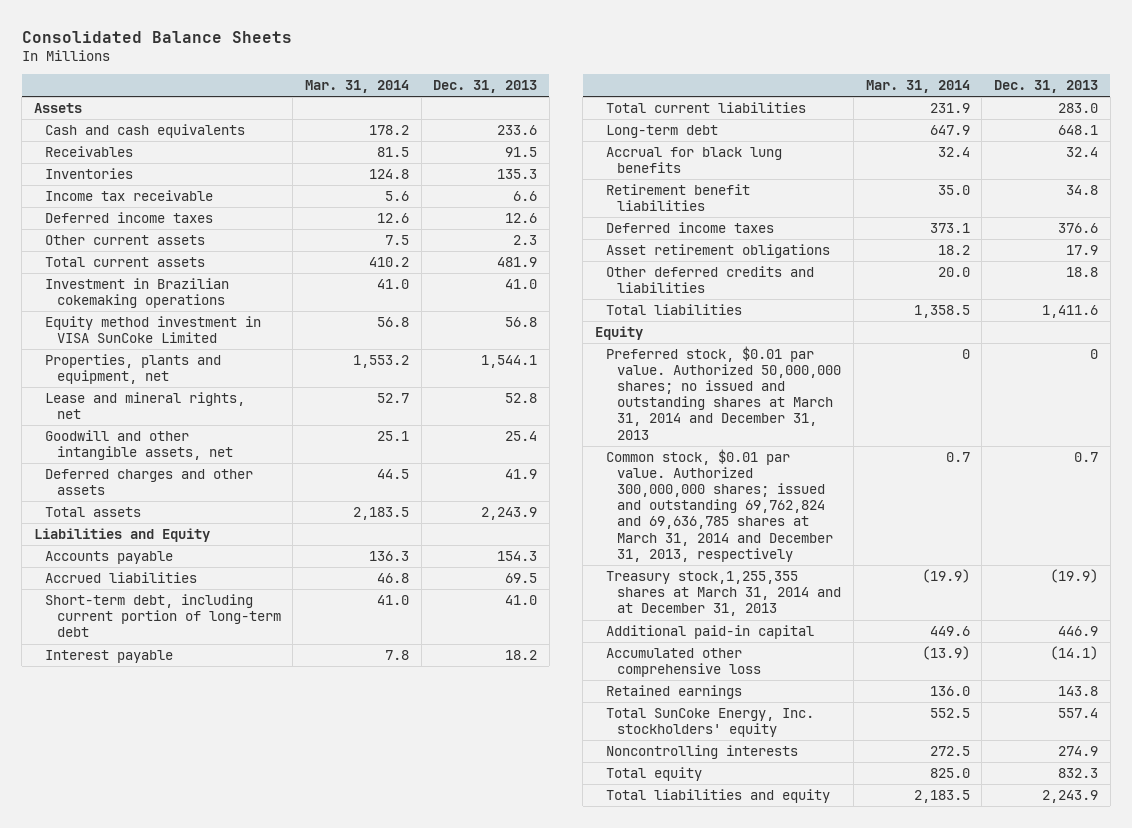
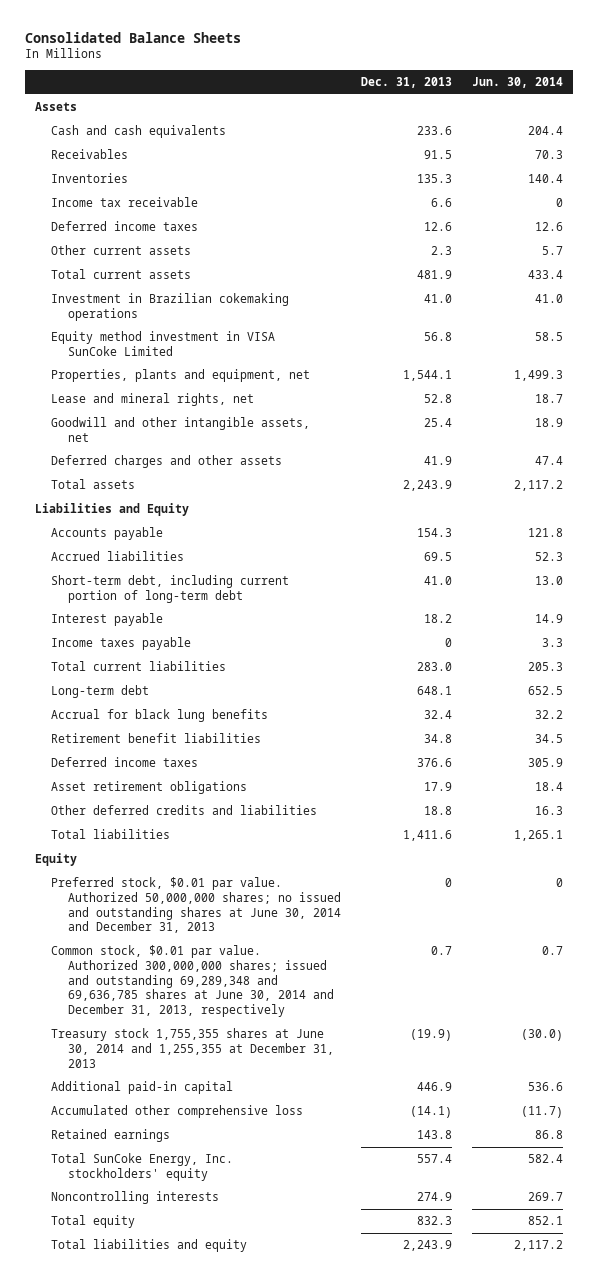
[304,79,409,93] Mar. 31, 2014 -> none
none -> [471,77,563,89] Jun. 30, 2014
none -> [51,636,192,650] Income taxes payable
[606,346,842,440] Preferred stock, $0.01 par value. Authorized 50,000,000 shares; no issued and outstanding shares at March 31, 2014 and December 31, 2013 -> [51,876,341,934] Preferred stock, $0.01 par value. Authorized 50,000,000 shares; no issued and outstanding shares at June 30, 2014 and December 31, 2013
[606,449,834,562] Common stock, $0.01 par value. Authorized 300,000,000 shares; issued and outstanding 69,762,824 and 69,636,785 shares at March 31, 2014 and December 31, 2013, respectively -> [51,944,334,1018] Common stock, $0.01 par value. Authorized 300,000,000 shares; issued and outstanding 69,289,348 and 69,636,785 shares at June 30, 2014 and December 31, 2013, respectively
[606,571,842,617] Treasury stock,1,255,355 shares at March 31, 2014 and at December 31, 2013 -> [51,1027,334,1068] Treasury stock 1,755,355 shares at June 30, 2014 and 1,255,355 at December 31, 2013

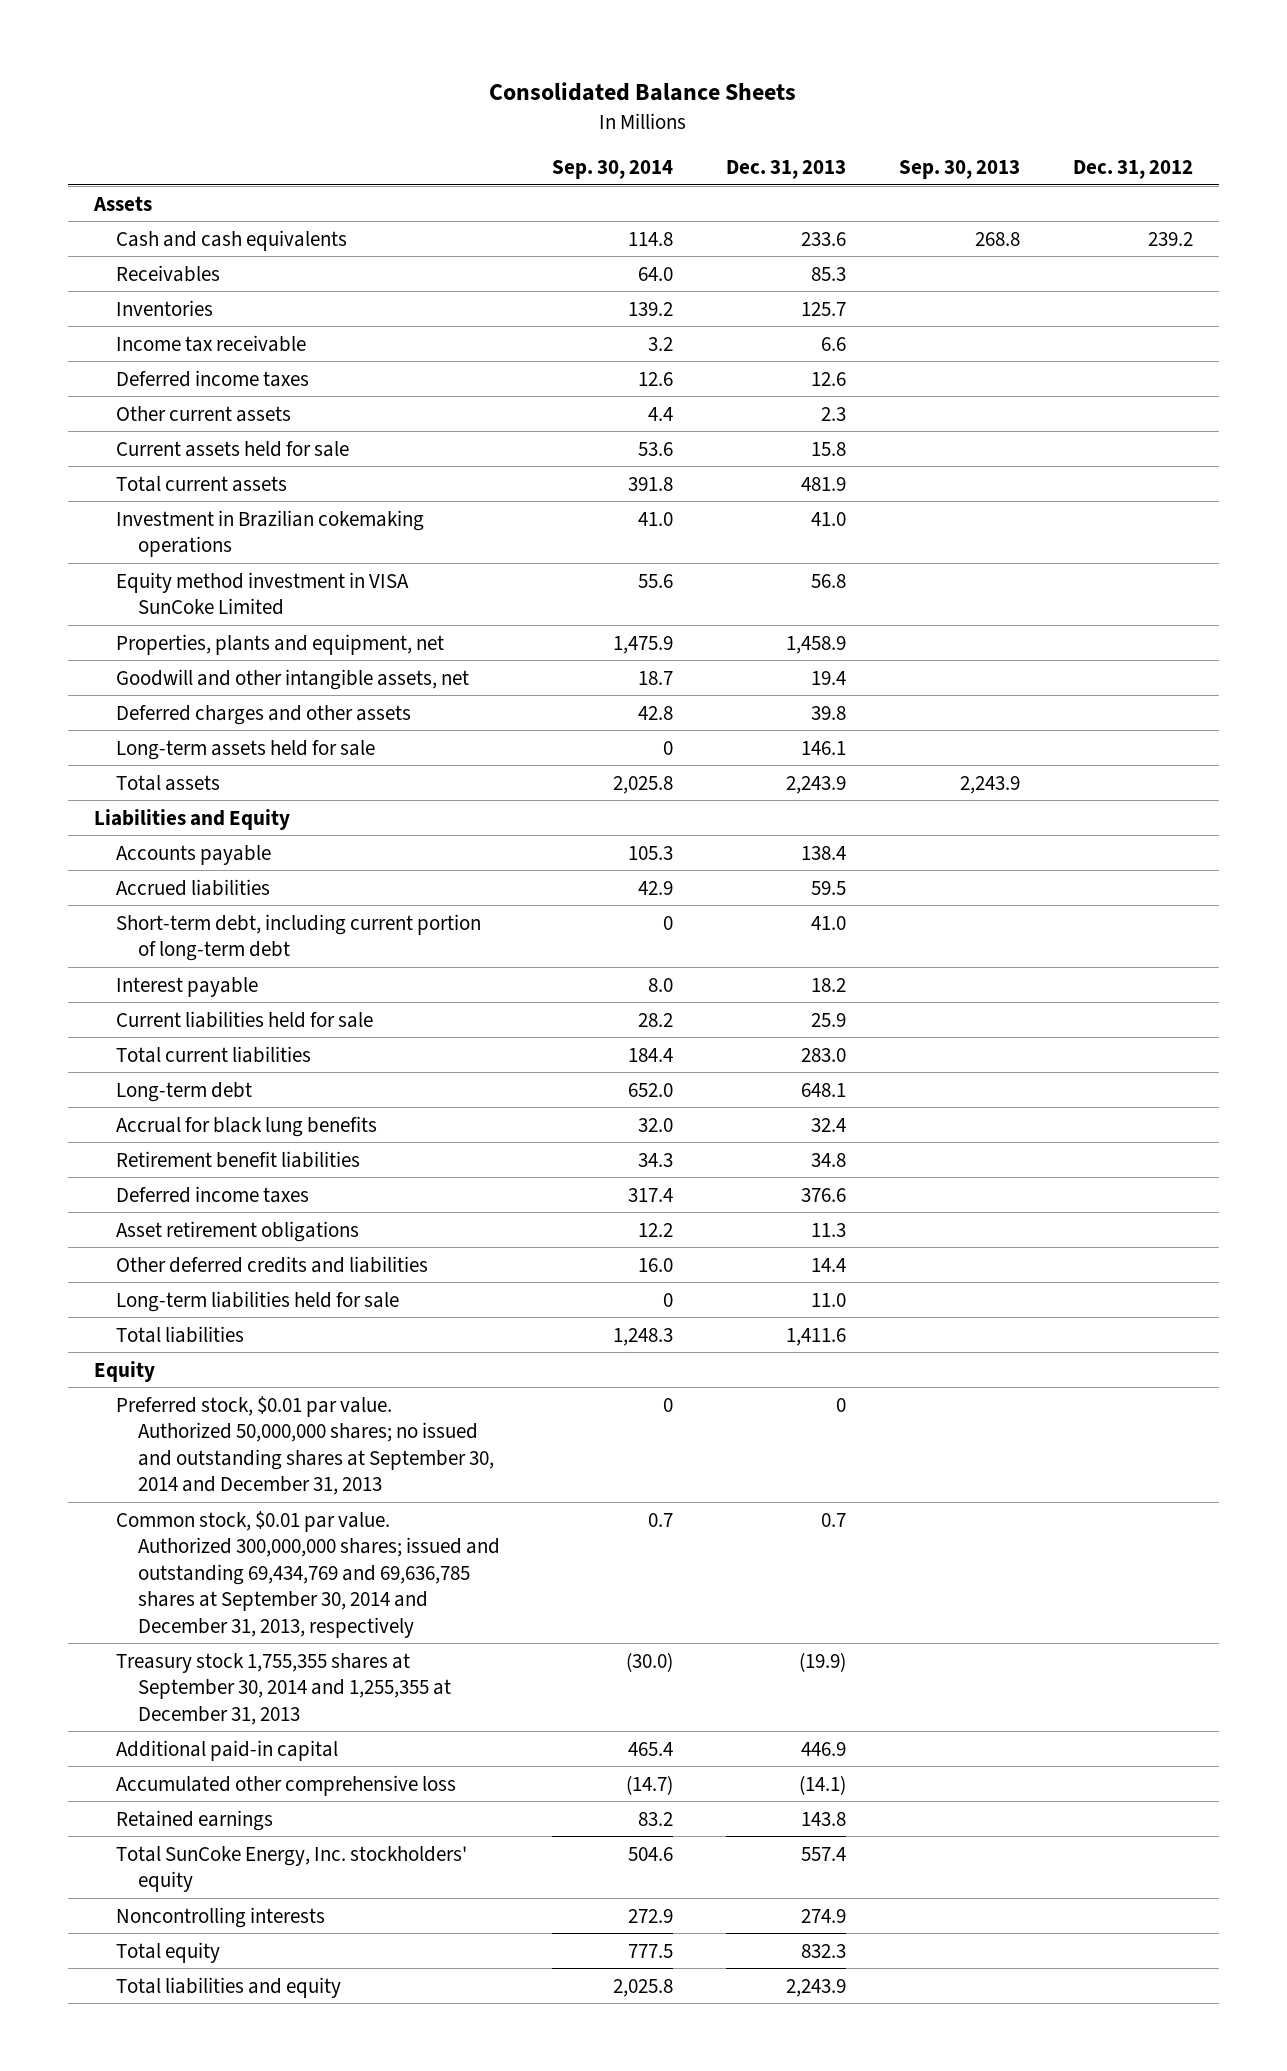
[471,77,563,89] Jun. 30, 2014 -> none
none -> [552,160,674,180] Sep. 30, 2014
none -> [898,160,1020,180] Sep. 30, 2013
none -> [1072,160,1193,180] Dec. 31, 2012
[423,149,452,159] 91.5 -> [811,266,847,281] 85.3
[416,173,452,183] 135.3 -> [801,301,847,316] 125.7
none -> [115,440,349,457] Current assets held for sale
[51,392,255,406] Lease and mineral rights, net -> none
[402,369,452,381] 1,544.1 -> [786,635,847,654] 1,458.9
[423,417,452,427] 25.4 -> [811,670,847,685] 19.4
[423,455,452,465] 41.9 -> [811,705,847,720] 39.8
none -> [115,739,375,760] Long-term assets held for sale
[416,527,452,537] 154.3 -> [801,845,847,860] 138.4
[423,551,452,561] 69.5 -> [811,880,847,895] 59.5
[51,636,192,650] Income taxes payable -> none
none -> [115,1010,373,1028] Current liabilities held for sale
[423,781,452,791] 17.9 -> [811,1222,847,1237] 11.3
[423,805,452,815] 18.8 -> [811,1257,847,1272] 14.4
none -> [115,1290,399,1312] Long-term liabilities held for sale
[51,876,341,934] Preferred stock, $0.01 par value. Authorized 50,000,000 shares; no issued and outstanding shares at June 30, 2014 and December 31, 2013 -> [115,1395,494,1496] Preferred stock, $0.01 par value. Authorized 50,000,000 shares; no issued and outstanding shares at September 30, 2014 and December 31, 2013
[51,944,334,1018] Common stock, $0.01 par value. Authorized 300,000,000 shares; issued and outstanding 69,289,348 and 69,636,785 shares at June 30, 2014 and December 31, 2013, respectively -> [115,1510,500,1638] Common stock, $0.01 par value. Authorized 300,000,000 shares; issued and outstanding 69,434,769 and 69,636,785 shares at September 30, 2014 and December 31, 2013, respectively
[51,1027,334,1068] Treasury stock 1,755,355 shares at June 30, 2014 and 1,255,355 at December 31, 2013 -> [115,1652,451,1725] Treasury stock 1,755,355 shares at September 30, 2014 and 1,255,355 at December 31, 2013

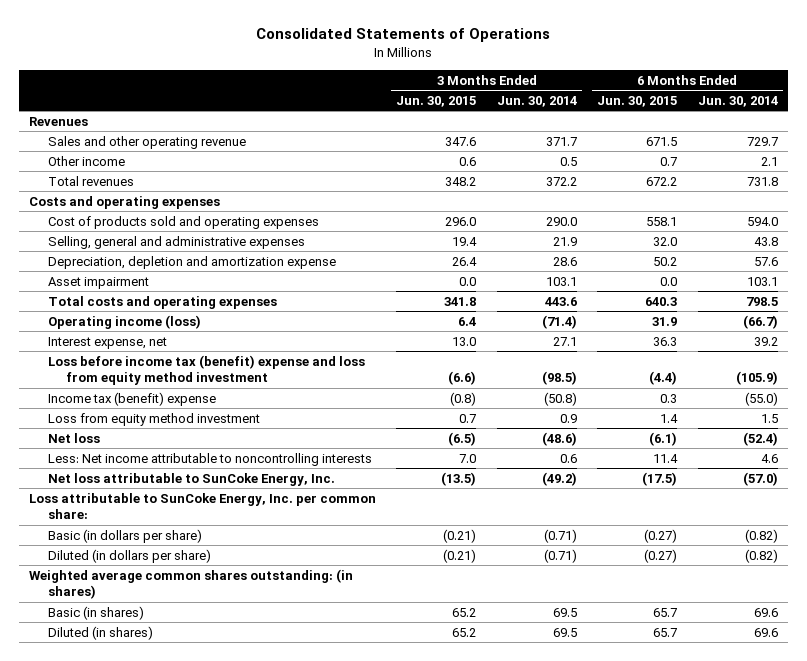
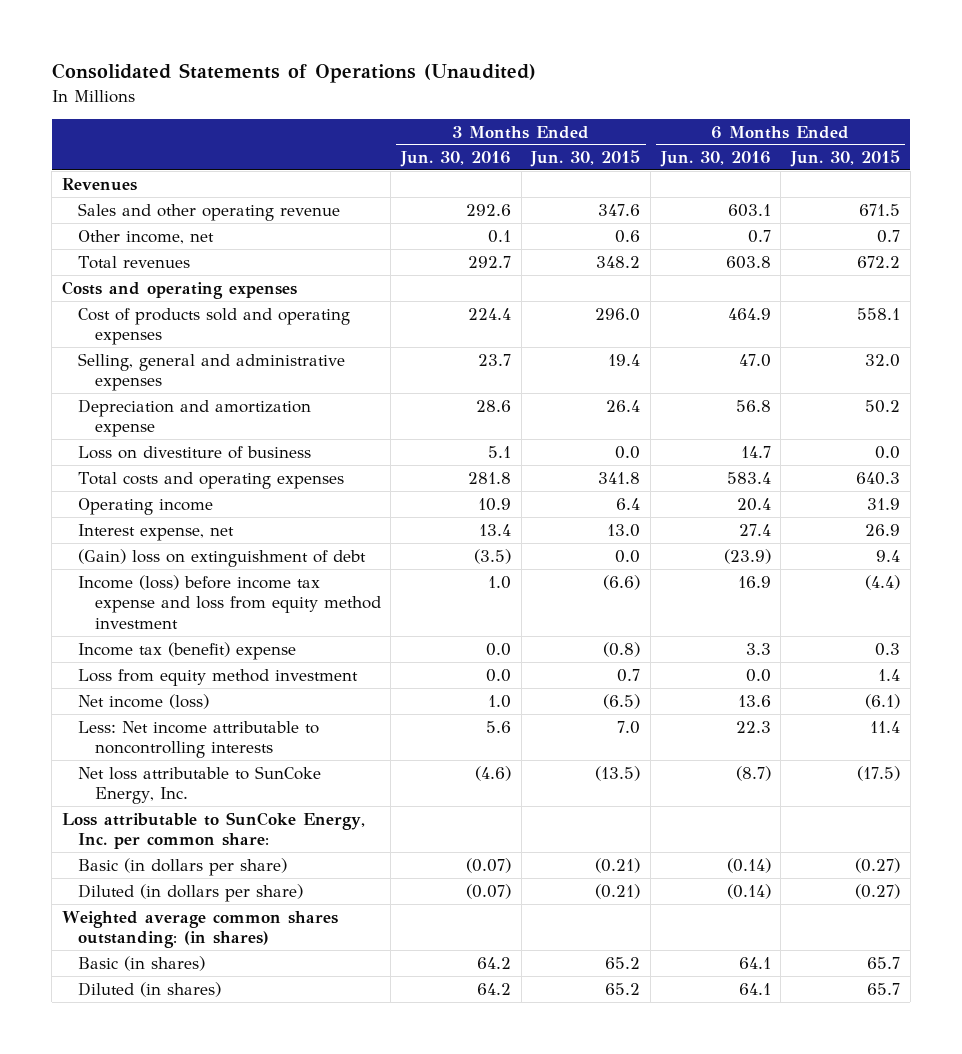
[256,28,551,43] Consolidated Statements of Operations -> [51,63,536,84] Consolidated Statements of Operations (Unaudited)
[496,95,577,107] Jun. 30, 2014 -> none
[697,95,778,107] Jun. 30, 2014 -> none
none -> [400,151,512,168] Jun. 30, 2016
none -> [659,151,771,168] Jun. 30, 2016
[47,155,125,166] Other income -> [78,229,215,244] Other income, net
[47,276,149,289] Asset impairment -> none
[47,255,336,269] Depreciation, depletion and amortization expense -> [78,398,312,438] Depreciation and amortization expense
none -> [78,445,312,459] Loss on divestiture of business
[47,314,201,329] Operating income (loss) -> [78,497,214,515] Operating income
[653,336,678,346] 36.3 -> [865,523,901,536] 26.9
none -> [78,548,367,567] (Gain) loss on extinguishment of debt
[47,354,365,386] Loss before income tax (benefit) expense and loss from equity method investment -> [78,574,381,629] Income (loss) before income tax expense and loss from equity method investment
[47,432,100,443] Net loss -> [78,693,210,709] Net income (loss)

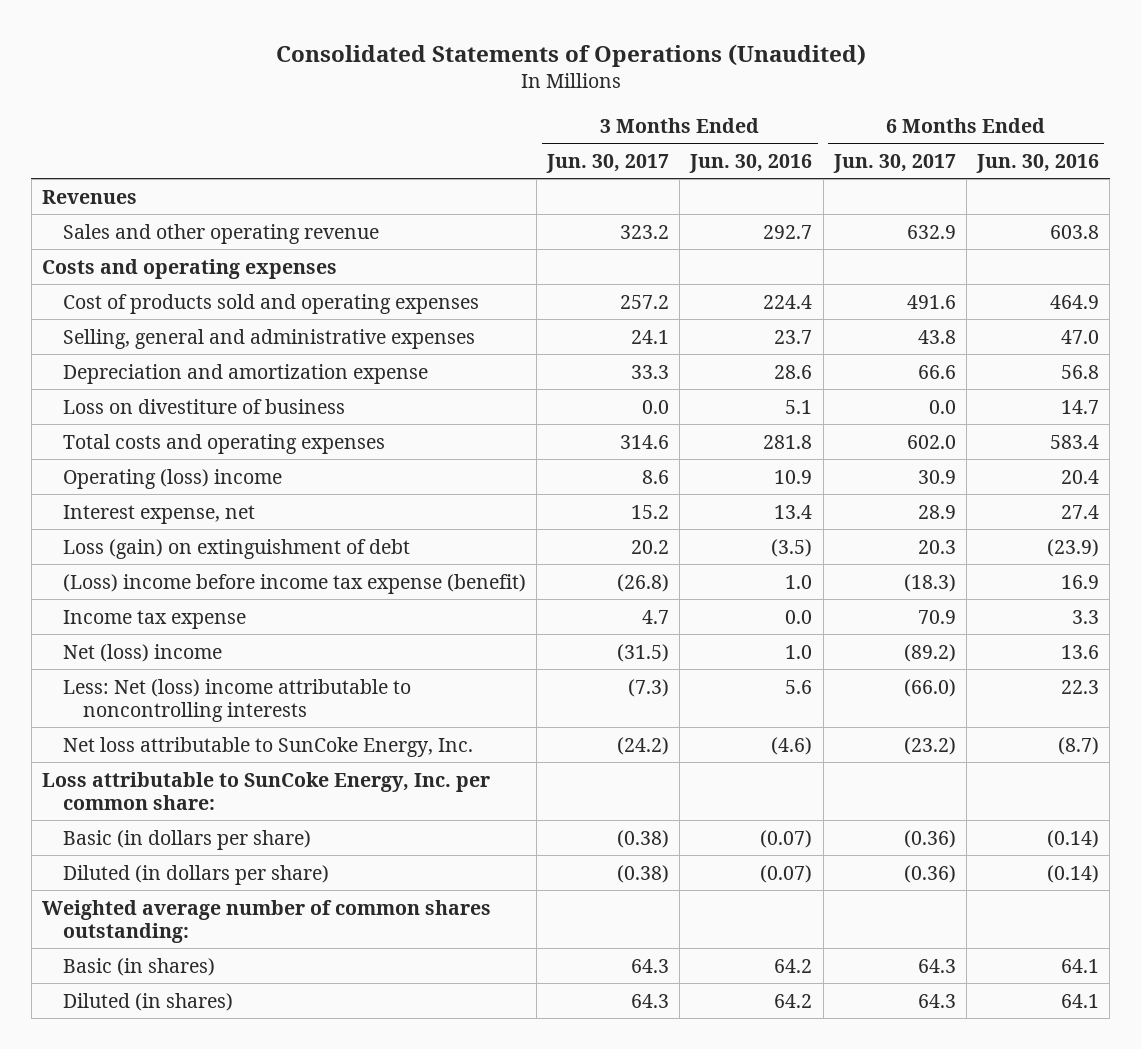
[530,150,641,168] Jun. 30, 2015 -> none
[790,150,901,168] Jun. 30, 2015 -> none
none -> [546,153,670,173] Jun. 30, 2017
none -> [832,153,956,173] Jun. 30, 2017
[78,229,215,244] Other income, net -> none
[78,255,191,269] Total revenues -> none
[466,203,512,216] 292.6 -> [763,224,813,239] 292.7
[727,203,771,217] 603.1 -> [1050,224,1100,239] 603.8
[78,497,214,515] Operating income -> [62,468,282,489] Operating (loss) income
[78,668,359,686] Loss from equity method investment -> none
[78,548,367,567] (Gain) loss on extinguishment of debt -> [62,538,410,559] Loss (gain) on extinguishment of debt
[78,574,381,629] Income (loss) before income tax expense and loss from equity method investment -> [62,573,526,594] (Loss) income before income tax expense (benefit)
[78,641,297,660] Income tax (benefit) expense -> [62,609,246,629] Income tax expense
[78,693,210,709] Net income (loss) -> [62,643,222,662] Net (loss) income
[78,720,320,759] Less: Net income attributable to noncontrolling interests -> [62,678,411,722] Less: Net (loss) income attributable to noncontrolling interests
[61,910,338,949] Weighted average common shares outstanding: (in shares) -> [42,899,492,943] Weighted average number of common shares outstanding:

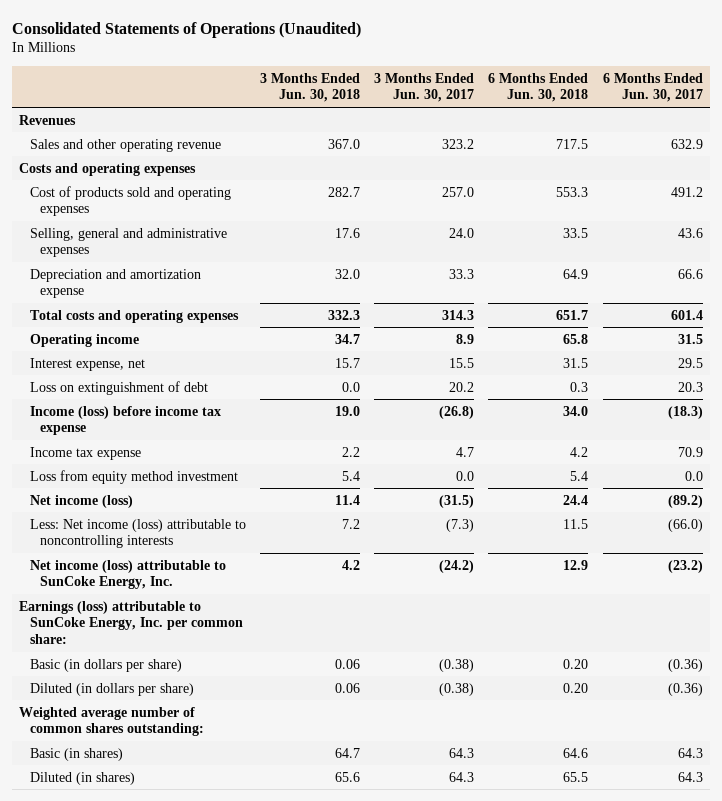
[689,153,813,173] Jun. 30, 2016 -> none
[976,153,1100,173] Jun. 30, 2016 -> none
none -> [259,72,360,103] 3 Months Ended Jun. 30, 2018
none -> [488,72,589,103] 6 Months Ended Jun. 30, 2018
[620,294,670,309] 257.2 -> [442,186,475,197] 257.0
[906,294,956,309] 491.6 -> [670,186,703,197] 491.2
[631,329,670,344] 24.1 -> [449,227,475,238] 24.0
[917,329,956,344] 43.8 -> [677,227,703,238] 43.6
[62,398,345,414] Loss on divestiture of business -> none
[620,434,670,449] 314.6 -> [442,309,475,320] 314.3
[906,434,956,449] 602.0 -> [670,309,703,320] 601.4
[62,468,282,489] Operating (loss) income -> [29,333,139,347] Operating income
[642,469,670,484] 8.6 -> [456,333,475,344] 8.9
[917,469,956,484] 30.9 -> [677,333,703,344] 31.5
[631,504,670,519] 15.2 -> [449,357,475,368] 15.5
[917,504,956,519] 28.9 -> [677,357,703,368] 29.5
[62,538,410,559] Loss (gain) on extinguishment of debt -> [29,380,208,395] Loss on extinguishment of debt
[62,573,526,594] (Loss) income before income tax expense (benefit) -> [29,405,221,436] Income (loss) before income tax expense
none -> [29,469,238,484] Loss from equity method investment
[62,643,222,662] Net (loss) income -> [29,494,133,508] Net income (loss)
[62,678,411,722] Less: Net (loss) income attributable to noncontrolling interests -> [29,518,246,549] Less: Net income (loss) attributable to noncontrolling interests
[62,736,473,757] Net loss attributable to SunCoke Energy, Inc. -> [29,559,226,590] Net income (loss) attributable to SunCoke Energy, Inc.
[42,771,491,810] Loss attributable to SunCoke Energy, Inc. per common share: -> [19,600,243,644] Earnings (loss) attributable to SunCoke Energy, Inc. per common share:

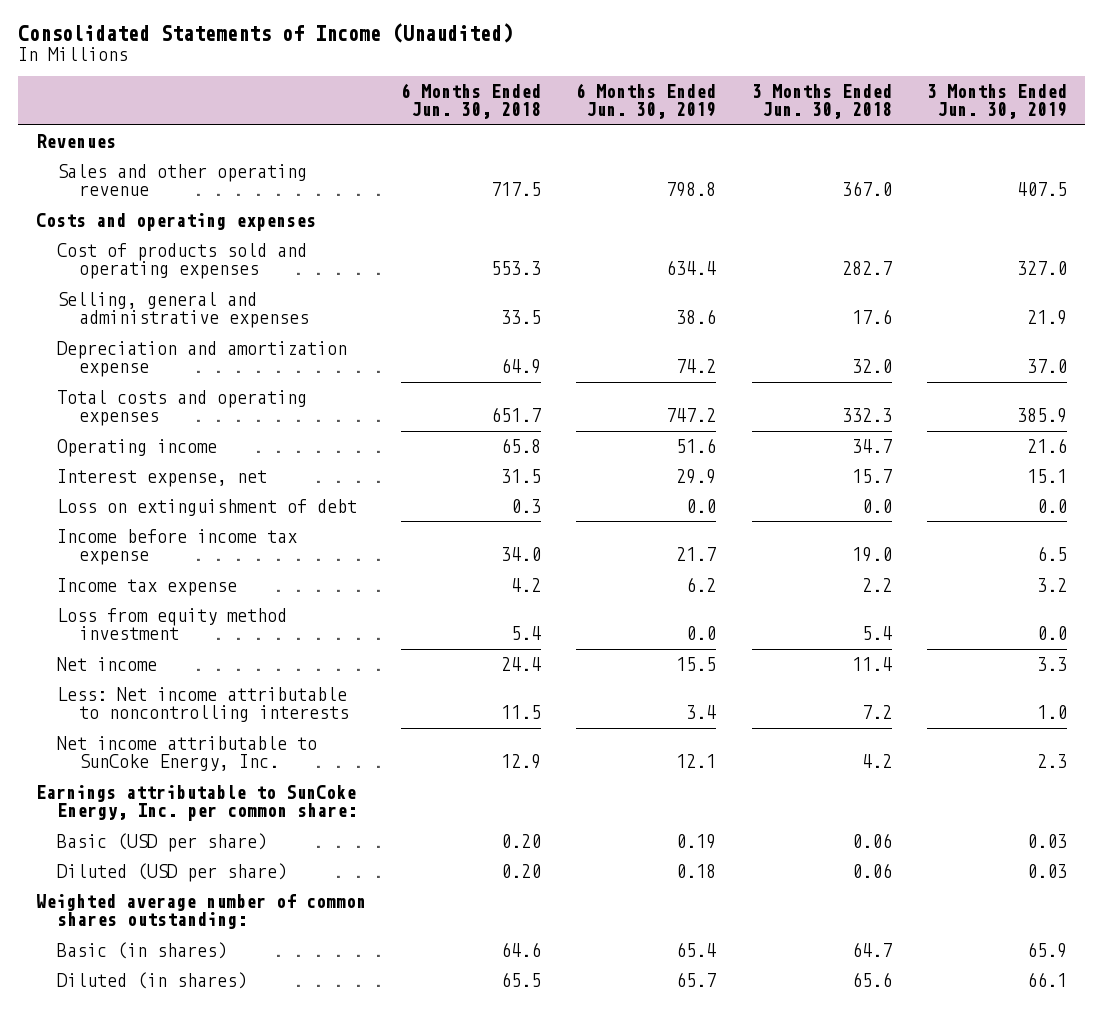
[12,21,362,38] Consolidated Statements of Operations (Unaudited) -> [17,22,513,43] Consolidated Statements of Income (Unaudited)
[374,72,475,103] 3 Months Ended Jun. 30, 2017 -> none
[602,72,703,103] 6 Months Ended Jun. 30, 2017 -> none
none -> [576,82,717,120] 6 Months Ended Jun. 30, 2019
none -> [927,83,1068,120] 3 Months Ended Jun. 30, 2019
[29,405,221,436] Income (loss) before income tax expense -> [57,528,298,566] Income before income tax expense
[29,494,133,508] Net income (loss) -> [57,656,158,671] Net income
[29,518,246,549] Less: Net income (loss) attributable to noncontrolling interests -> [57,686,349,723] Less: Net income attributable to noncontrolling interests
[29,559,226,590] Net income (loss) attributable to SunCoke Energy, Inc. -> [57,735,318,772] Net income attributable to SunCoke Energy, Inc.
[19,600,243,644] Earnings (loss) attributable to SunCoke Energy, Inc. per common share: -> [35,784,358,822] Earnings attributable to SunCoke Energy, Inc. per common share:
[29,658,182,672] Basic (in dollars per share) -> [57,832,268,852] Basic (USD per share)
[29,682,194,696] Diluted (in dollars per share) -> [57,862,288,882] Diluted (USD per share)

